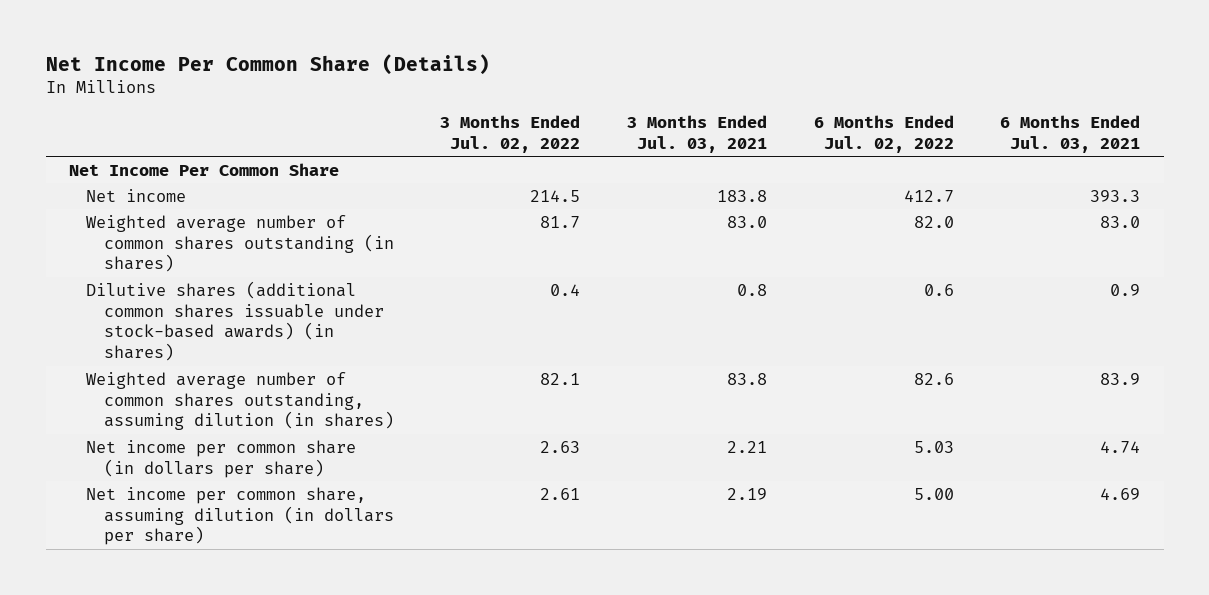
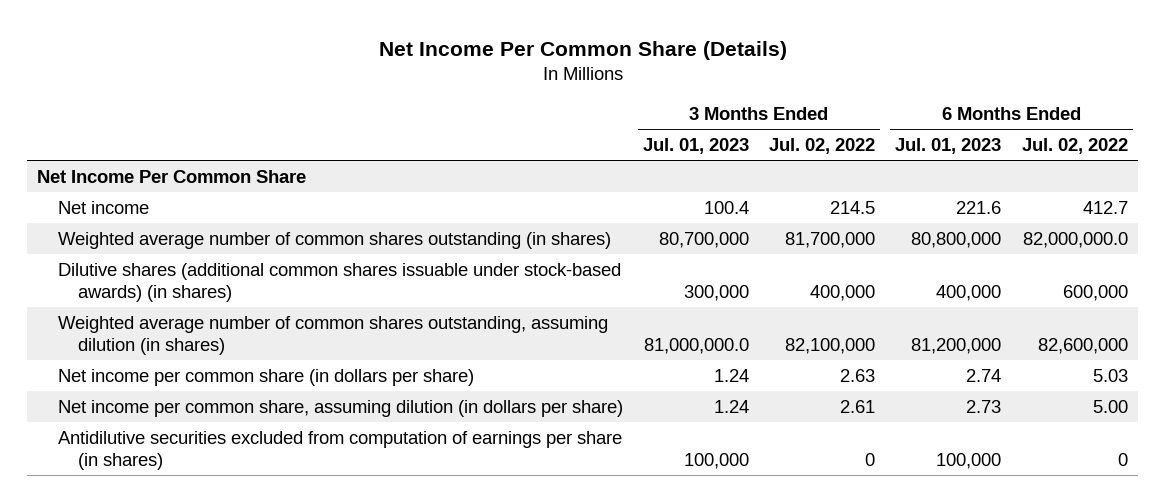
[626,115,767,153] 3 Months Ended Jul. 03, 2021 -> none
[1000,115,1141,153] 6 Months Ended Jul. 03, 2021 -> none
none -> [642,138,749,155] Jul. 01, 2023
none -> [895,138,1002,155] Jul. 01, 2023
[540,215,581,228] 81.7 -> [785,231,876,248] 81,700,000
[913,215,954,228] 82.0 -> [1022,231,1128,248] 82,000,000.0
[550,283,581,296] 0.4 -> [810,285,876,302] 400,000
[923,283,954,296] 0.6 -> [1062,285,1128,302] 600,000
[540,372,581,385] 82.1 -> [785,338,876,355] 82,100,000
[913,372,954,385] 82.6 -> [1037,338,1128,355] 82,600,000
none -> [57,430,622,471] Antidilutive securities excluded from computation of earnings per share (in shares)

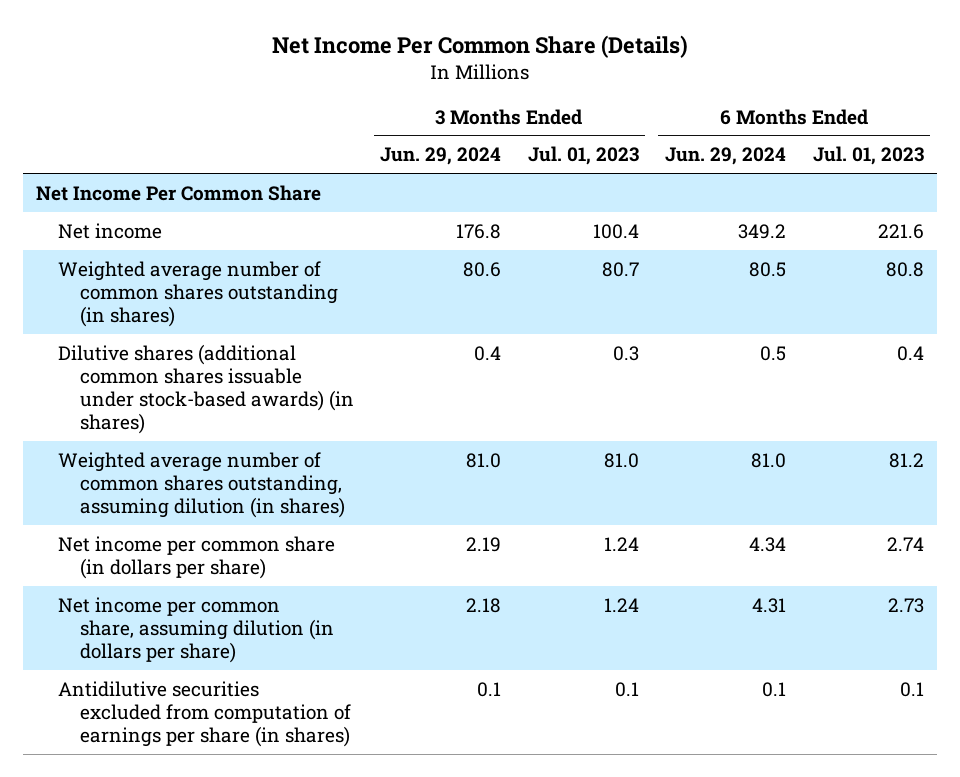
[769,138,876,155] Jul. 02, 2022 -> none
[1021,138,1128,155] Jul. 02, 2022 -> none
none -> [380,147,502,166] Jun. 29, 2024
none -> [665,147,787,166] Jun. 29, 2024
[658,231,749,248] 80,700,000 -> [601,261,639,277] 80.7
[911,231,1002,248] 80,800,000 -> [885,261,924,277] 80.8
[683,285,749,302] 300,000 -> [612,345,639,361] 0.3
[936,285,1002,302] 400,000 -> [896,345,924,361] 0.4
[643,338,749,355] 81,000,000.0 -> [603,452,639,468] 81.0
[911,338,1002,355] 81,200,000 -> [888,452,924,468] 81.2
[683,453,749,470] 100,000 -> [614,681,639,697] 0.1
[936,453,1002,470] 100,000 -> [899,681,924,697] 0.1

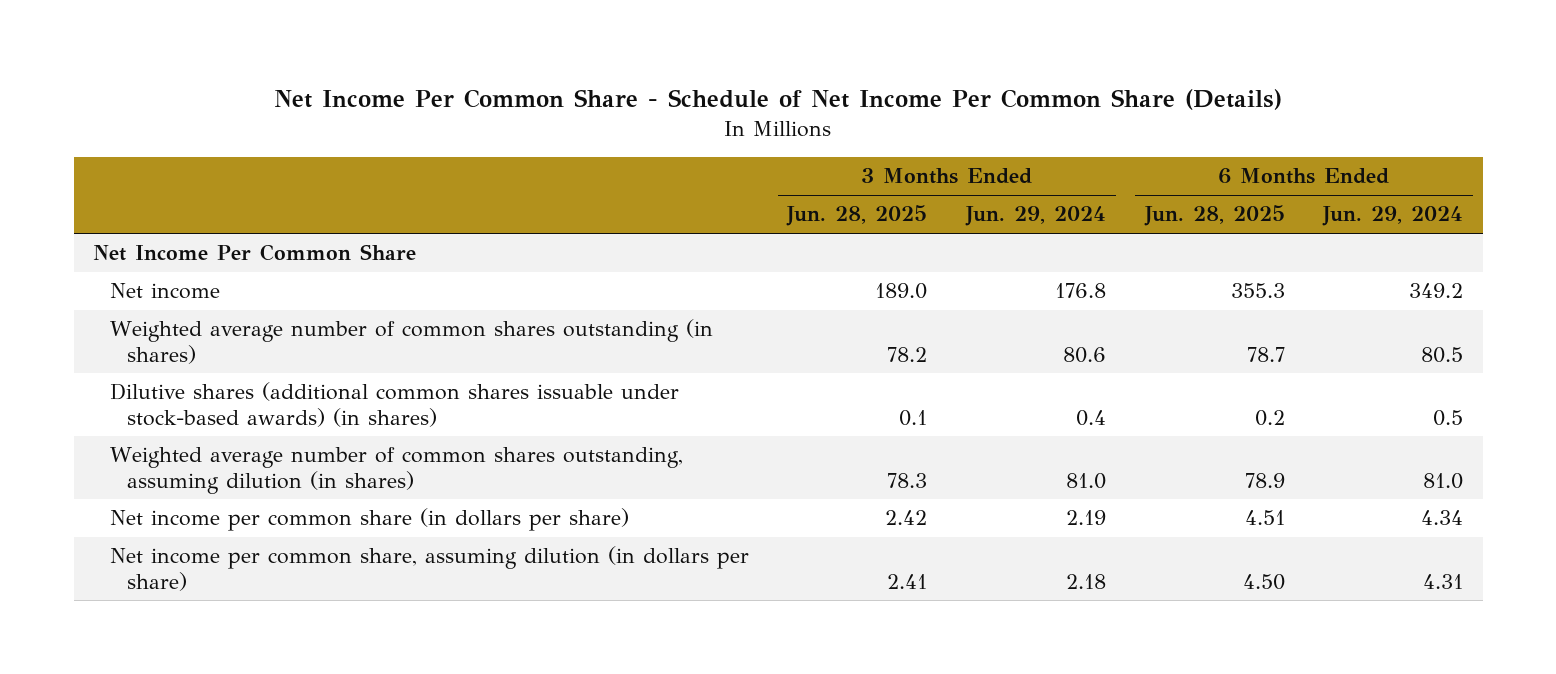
[271,34,688,58] Net Income Per Common Share (Details) -> [274,88,1283,110] Net Income Per Common Share - Schedule of Net Income Per Common Share (Details)
[527,146,639,166] Jul. 01, 2023 -> none
[812,146,924,166] Jul. 01, 2023 -> none
none -> [786,205,928,227] Jun. 28, 2025
none -> [1143,205,1285,227] Jun. 28, 2025
[58,680,351,747] Antidilutive securities excluded from computation of earnings per share (in shares) -> none

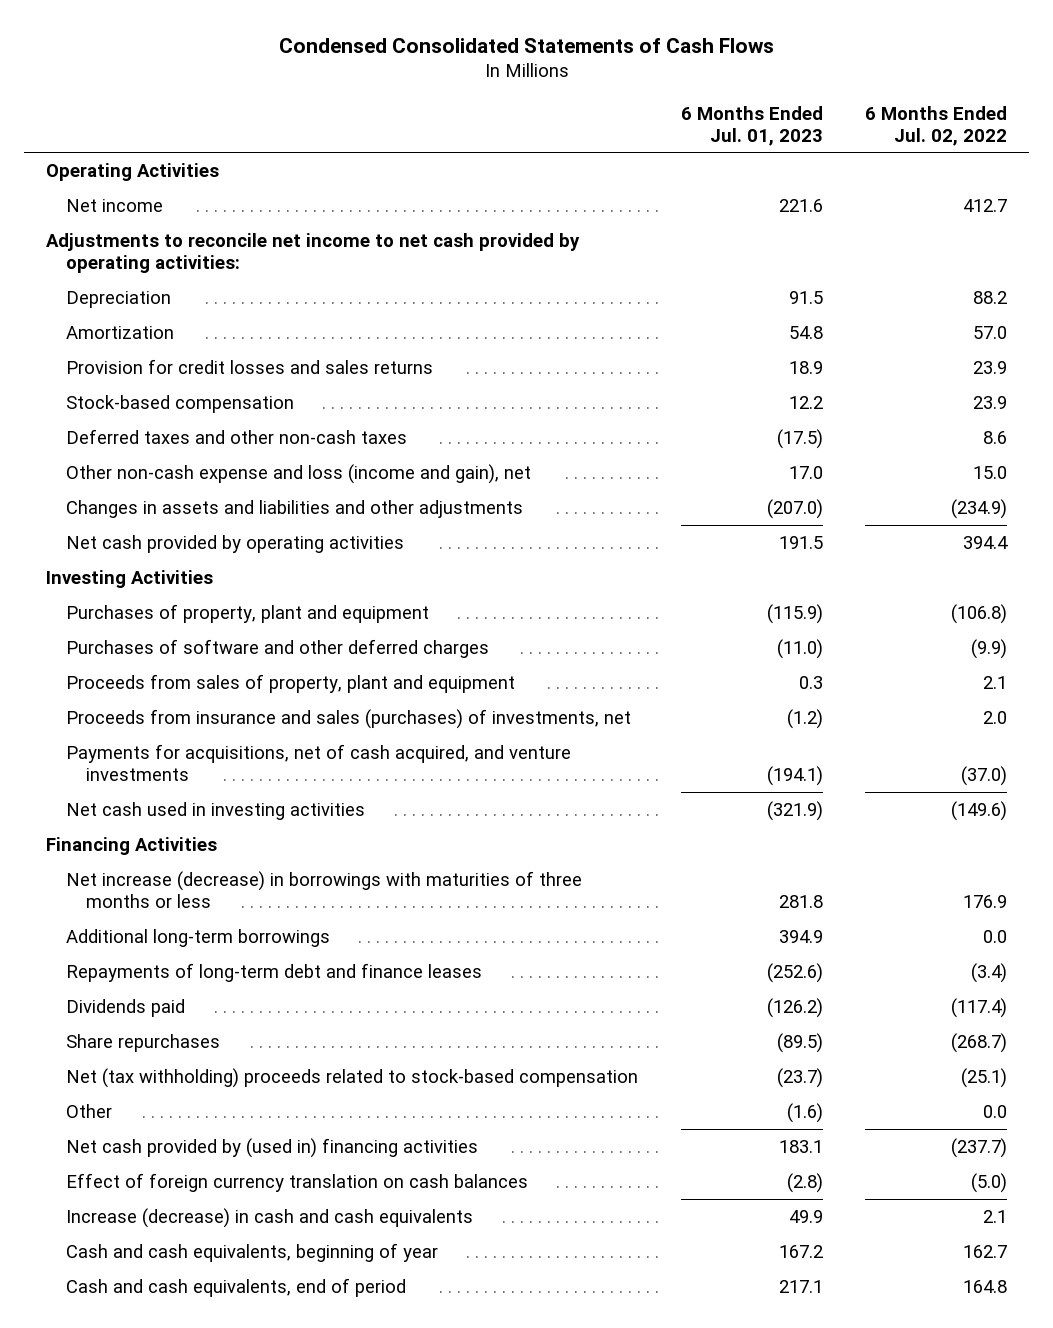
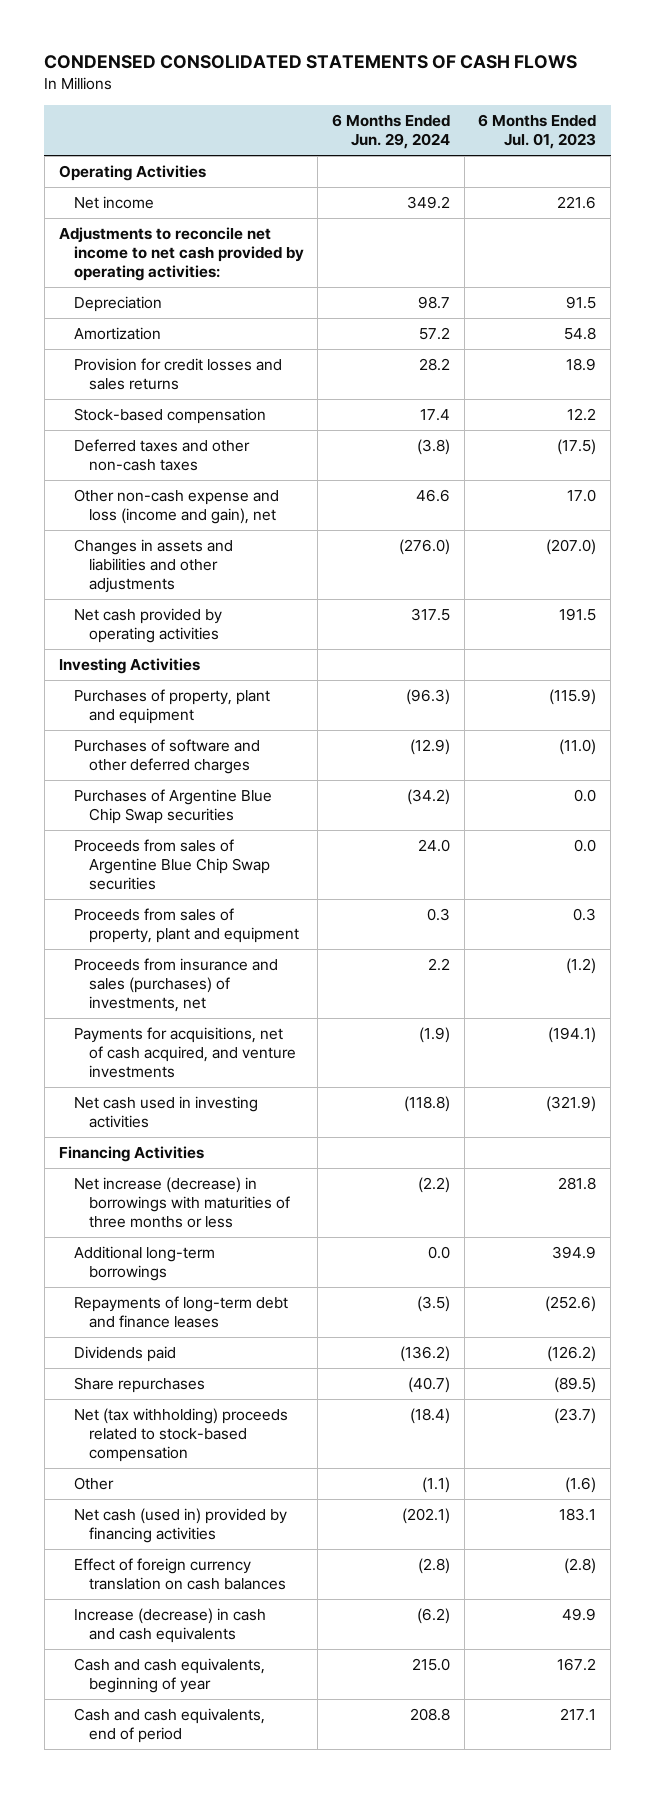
[278,37,774,53] Condensed Consolidated Statements of Cash Flows -> [44,55,578,70] CONDENSED CONSOLIDATED STATEMENTS OF CASH FLOWS
[865,105,1008,146] 6 Months Ended Jul. 02, 2022 -> none
none -> [332,114,451,150] 6 Months Ended Jun. 29, 2024
none -> [73,789,272,825] Purchases of Argentine Blue Chip Swap securities
none -> [73,839,270,891] Proceeds from sales of Argentine Blue Chip Swap securities
[65,1137,478,1158] Net cash provided by (used in) financing activities -> [73,1508,287,1544] Net cash (used in) provided by financing activities

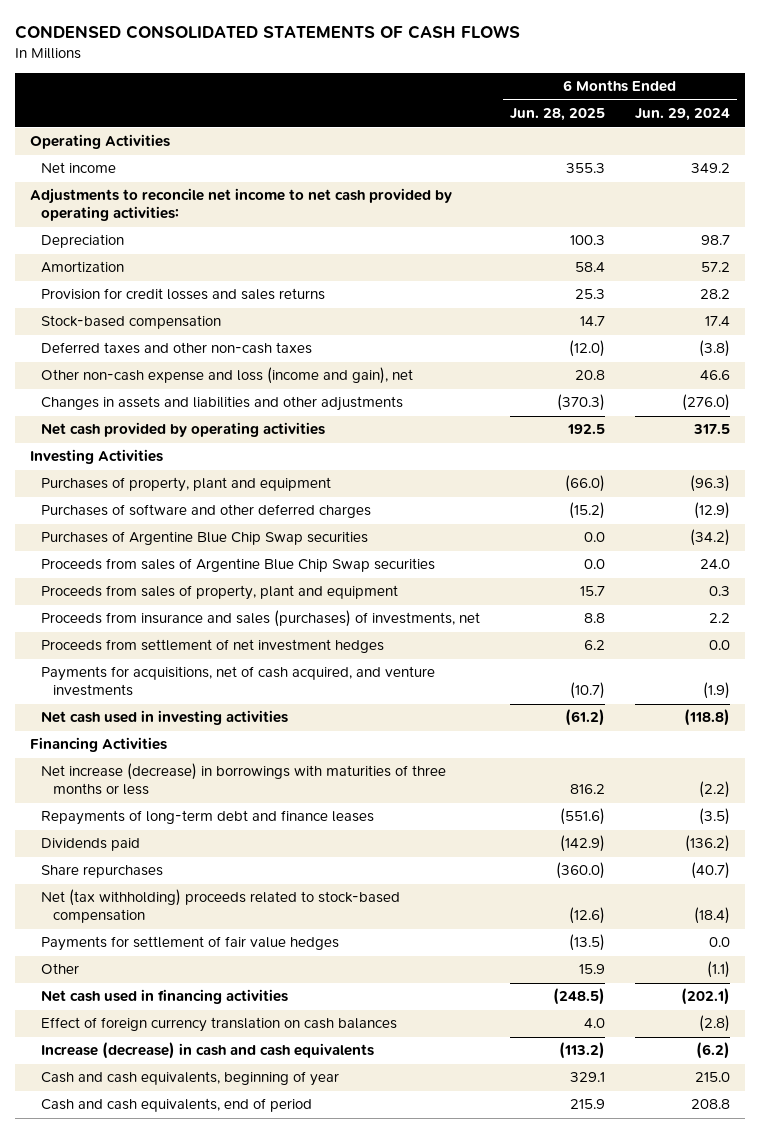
[478,114,597,150] 6 Months Ended Jul. 01, 2023 -> none
none -> [510,108,606,122] Jun. 28, 2025
none -> [41,639,385,654] Proceeds from settlement of net investment hedges
[73,1246,215,1282] Additional long-term borrowings -> none
none -> [41,936,340,952] Payments for settlement of fair value hedges
[73,1508,287,1544] Net cash (used in) provided by financing activities -> [41,989,289,1005] Net cash used in financing activities

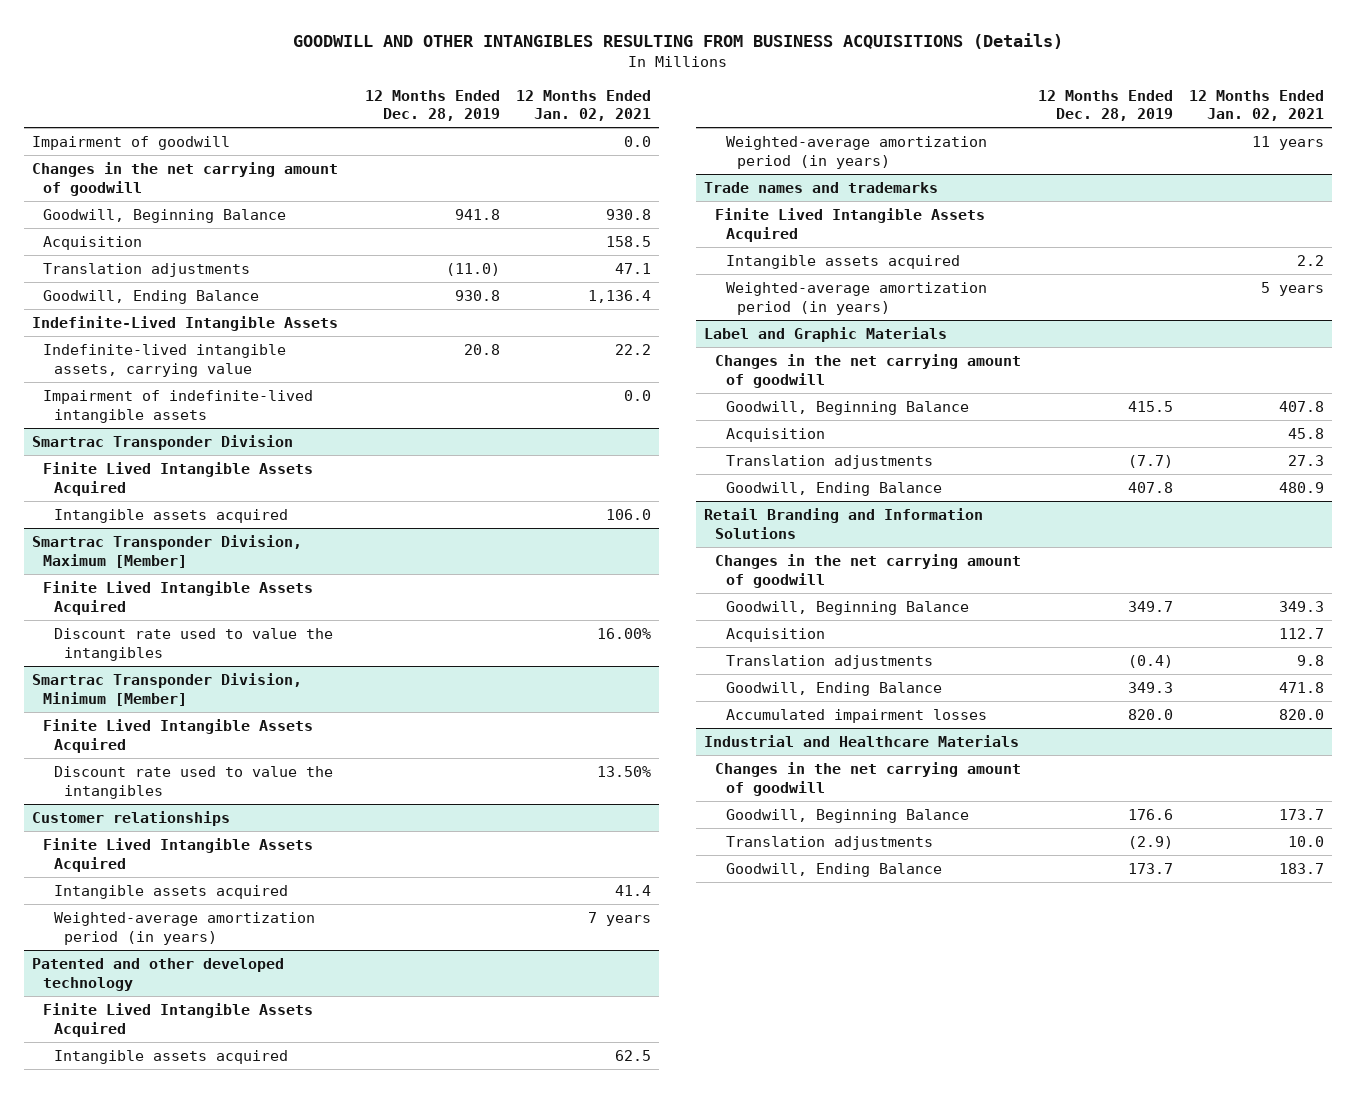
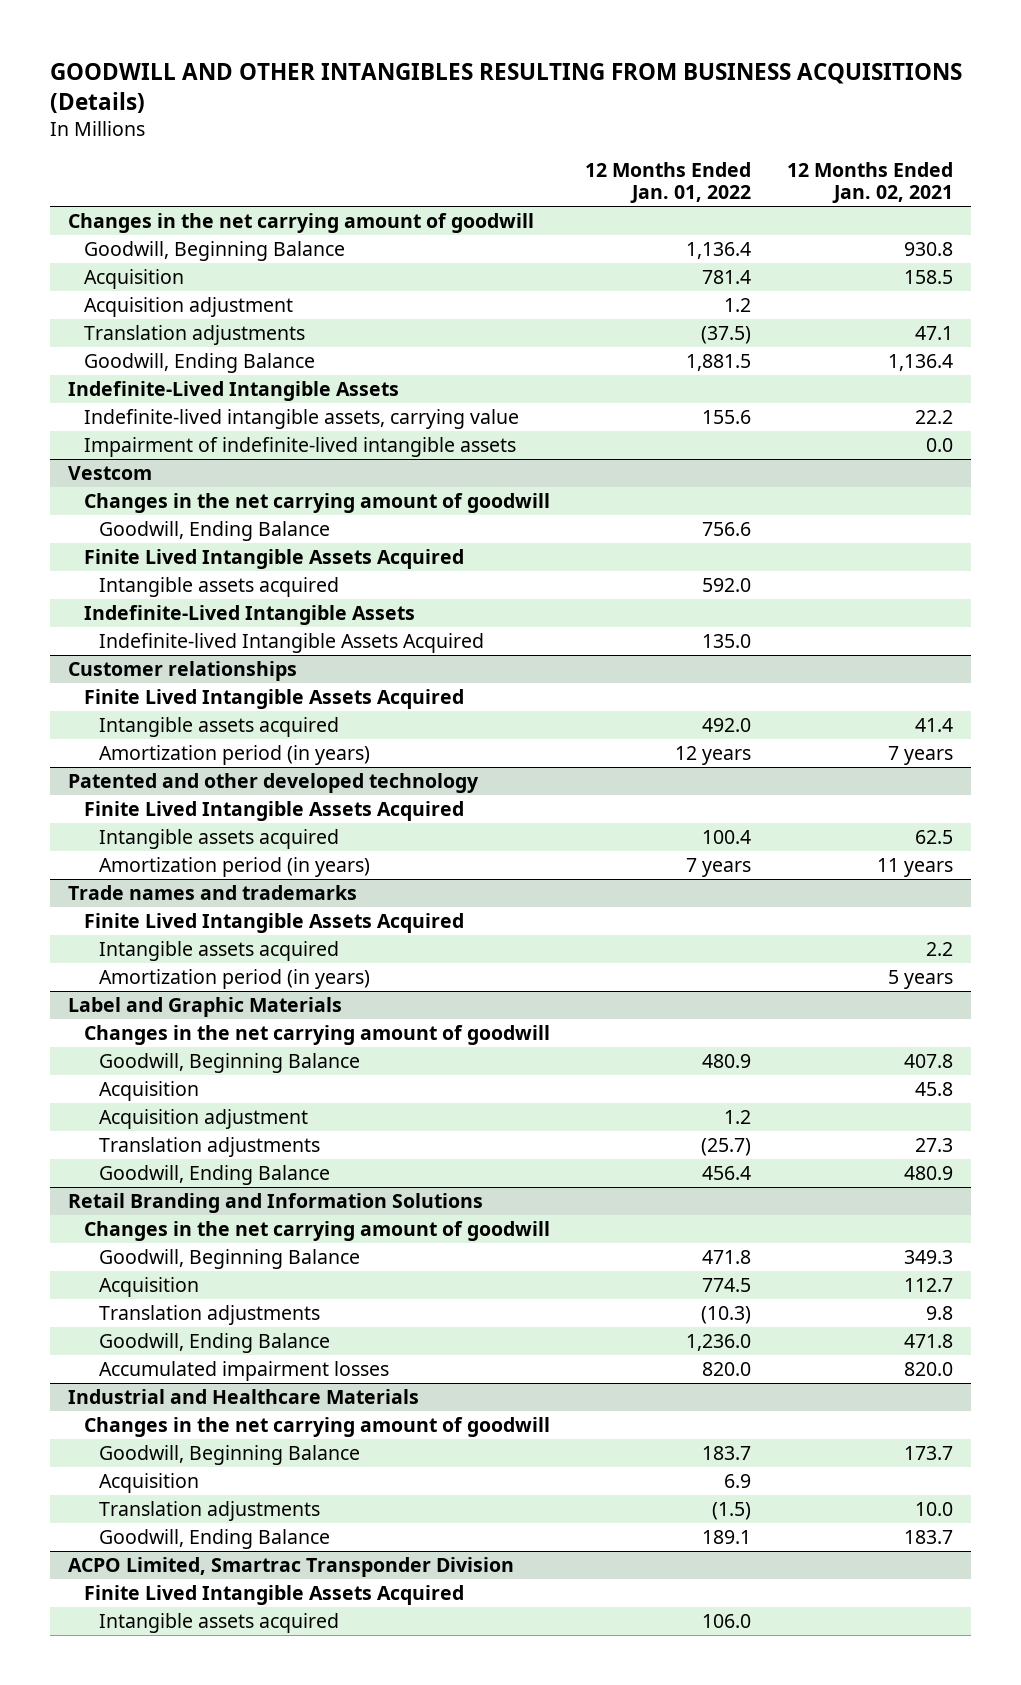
[364,89,500,122] 12 Months Ended Dec. 28, 2019 -> none
none -> [585,161,752,204] 12 Months Ended Jan. 01, 2022
[31,135,230,150] Impairment of goodwill -> none
none -> [83,296,293,317] Acquisition adjustment
[31,434,293,450] Smartrac Transponder Division -> none
[42,461,313,496] Finite Lived Intangible Assets Acquired -> none
[53,508,288,523] Intangible assets acquired -> none
[31,534,302,568] Smartrac Transponder Division, Maximum [Member] -> none
[42,580,313,615] Finite Lived Intangible Assets Acquired -> none
[53,627,333,661] Discount rate used to value the intangibles -> none
[31,672,302,706] Smartrac Transponder Division, Minimum [Member] -> none
none -> [67,465,152,480] Vestcom
none -> [83,492,550,513] Changes in the net carrying amount of goodwill
none -> [99,520,331,541] Goodwill, Ending Balance
[53,765,333,799] Discount rate used to value the intangibles -> none
none -> [99,576,340,597] Intangible assets acquired
none -> [83,604,415,625] Indefinite-Lived Intangible Assets
none -> [99,632,485,653] Indefinite-lived Intangible Assets Acquired
[53,911,315,945] Weighted-average amortization period (in years) -> [99,744,371,765] Amortization period (in years)
[726,135,988,169] Weighted-average amortization period (in years) -> [99,856,371,877] Amortization period (in years)
[726,281,988,315] Weighted-average amortization period (in years) -> [99,968,371,989] Amortization period (in years)
none -> [99,1108,309,1129] Acquisition adjustment
none -> [99,1472,200,1493] Acquisition
none -> [67,1556,514,1577] ACPO Limited, Smartrac Transponder Division
none -> [83,1584,464,1605] Finite Lived Intangible Assets Acquired
none -> [99,1612,340,1633] Intangible assets acquired

